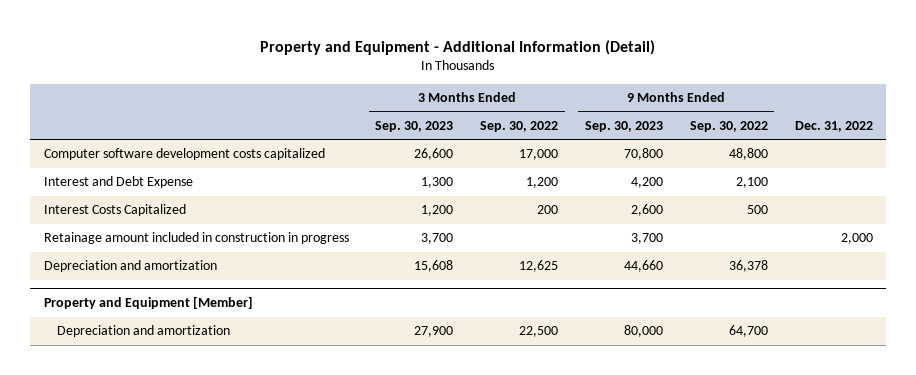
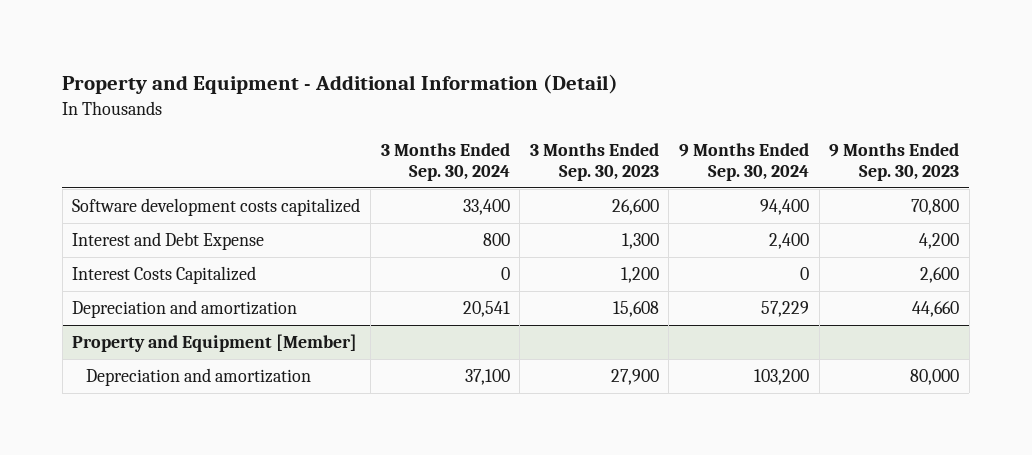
[480,120,559,132] Sep. 30, 2022 -> none
[689,120,768,132] Sep. 30, 2022 -> none
[794,120,873,132] Dec. 31, 2022 -> none
none -> [380,142,510,182] 3 Months Ended Sep. 30, 2024
none -> [678,142,809,182] 9 Months Ended Sep. 30, 2024
[43,148,325,161] Computer software development costs capitalized -> [72,197,361,216] Software development costs capitalized
[43,232,349,245] Retainage amount included in construction in progress -> none

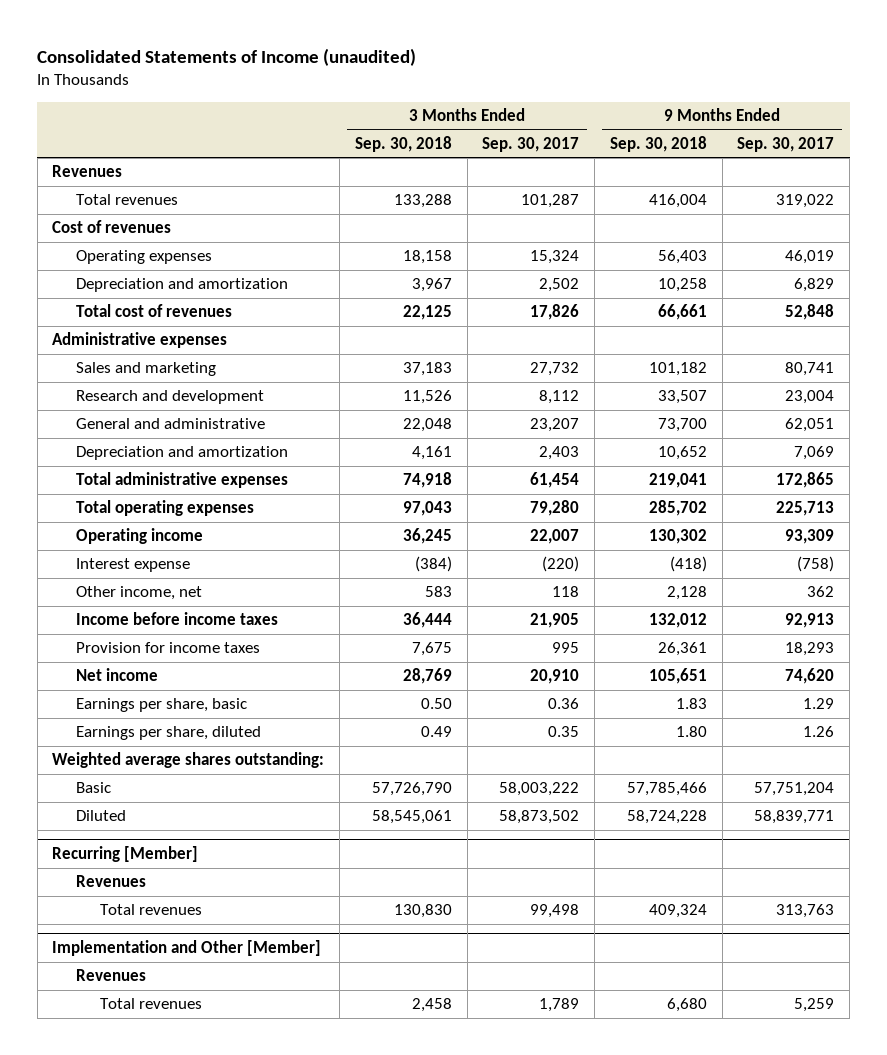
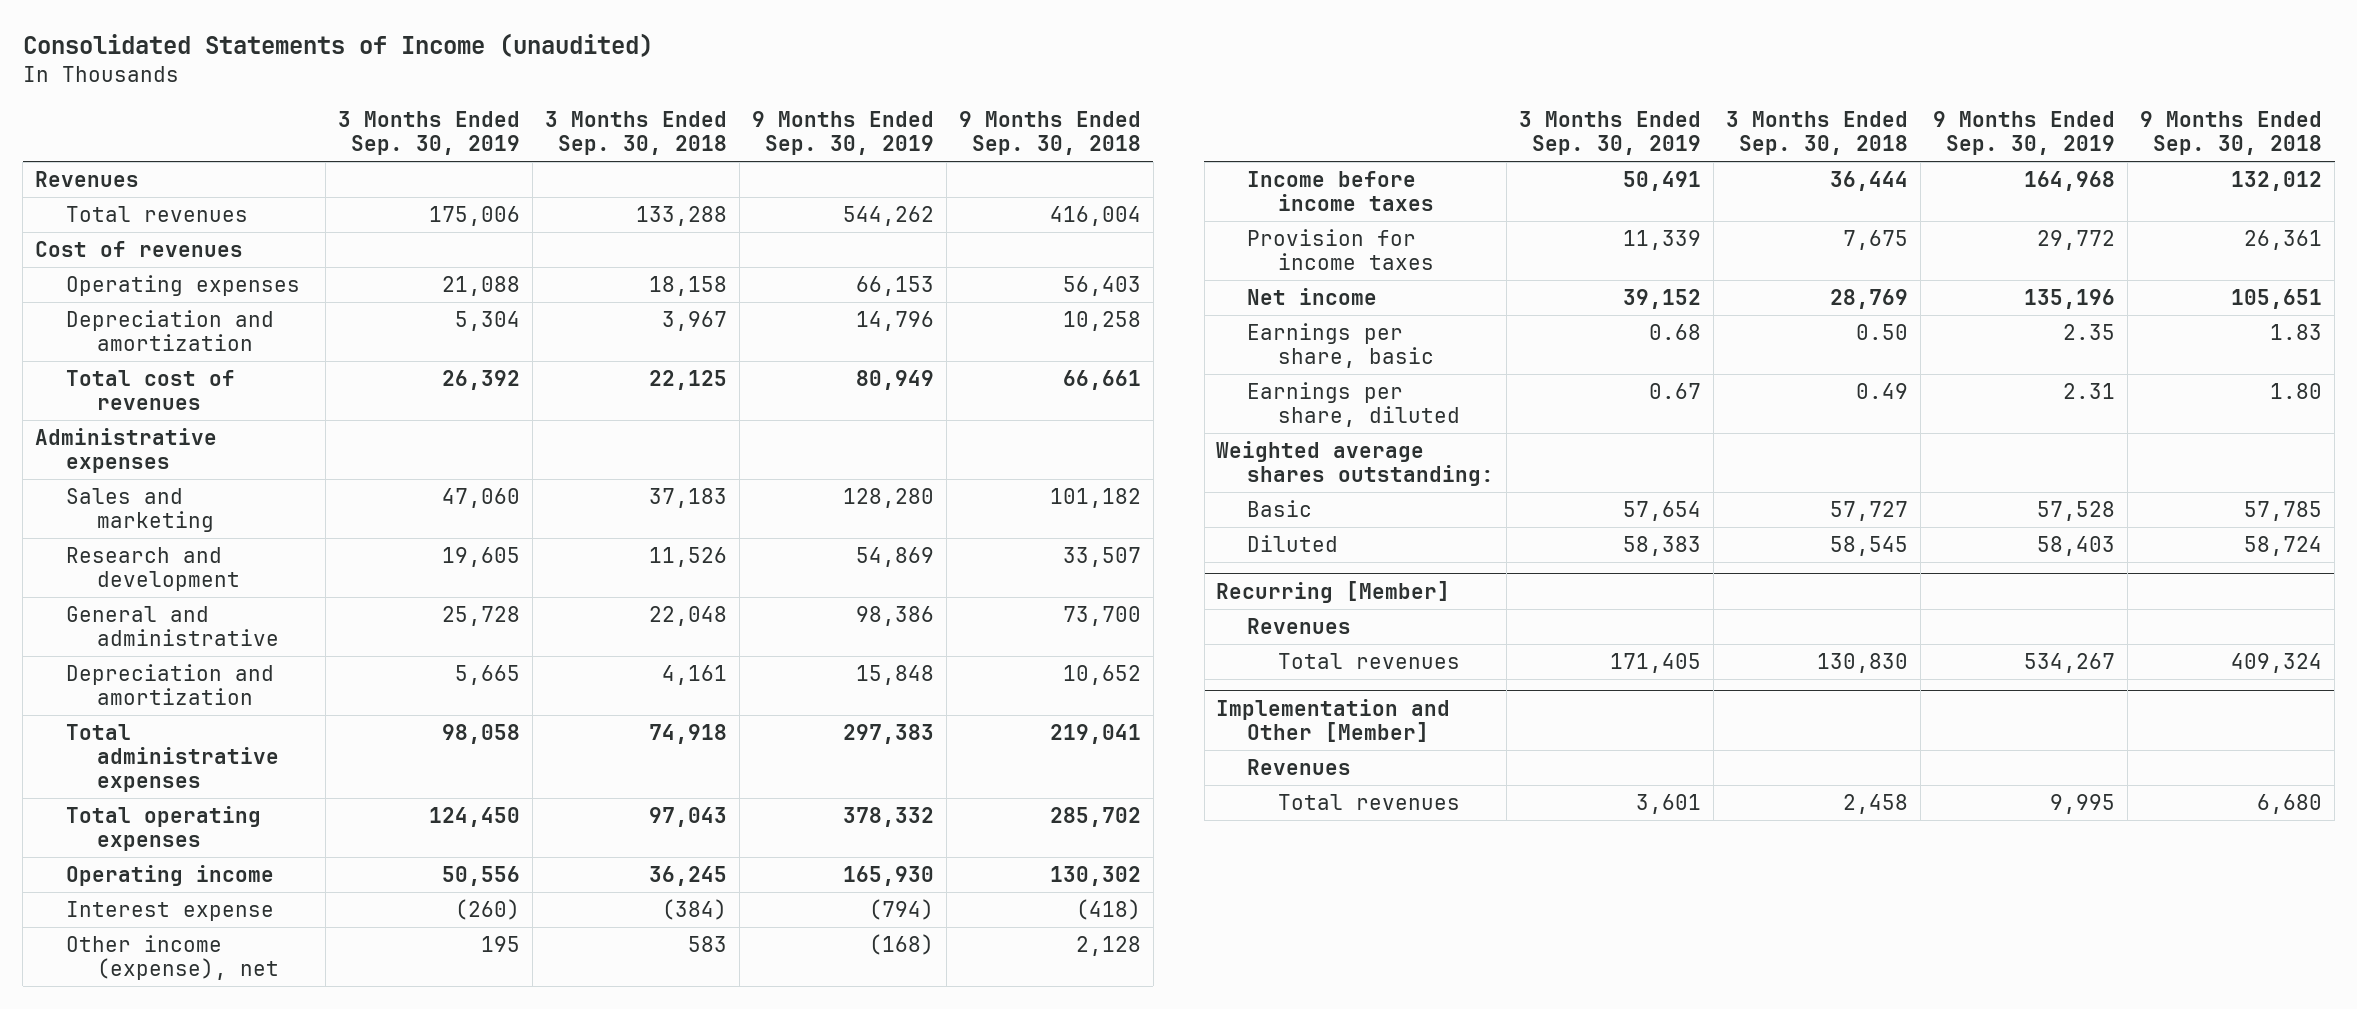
[482,136,580,152] Sep. 30, 2017 -> none
[737,136,835,152] Sep. 30, 2017 -> none
none -> [337,111,520,155] 3 Months Ended Sep. 30, 2019
none -> [751,111,934,155] 9 Months Ended Sep. 30, 2019
[76,586,203,601] Other income, net -> [66,935,279,980] Other income (expense), net
[371,782,452,797] 57,726,790 -> [1830,501,1909,522] 57,727
[626,782,707,797] 57,785,466 -> [2244,501,2323,522] 57,785
[371,810,452,825] 58,545,061 -> [1830,536,1909,557] 58,545
[626,810,707,825] 58,724,228 -> [2244,536,2323,557] 58,724

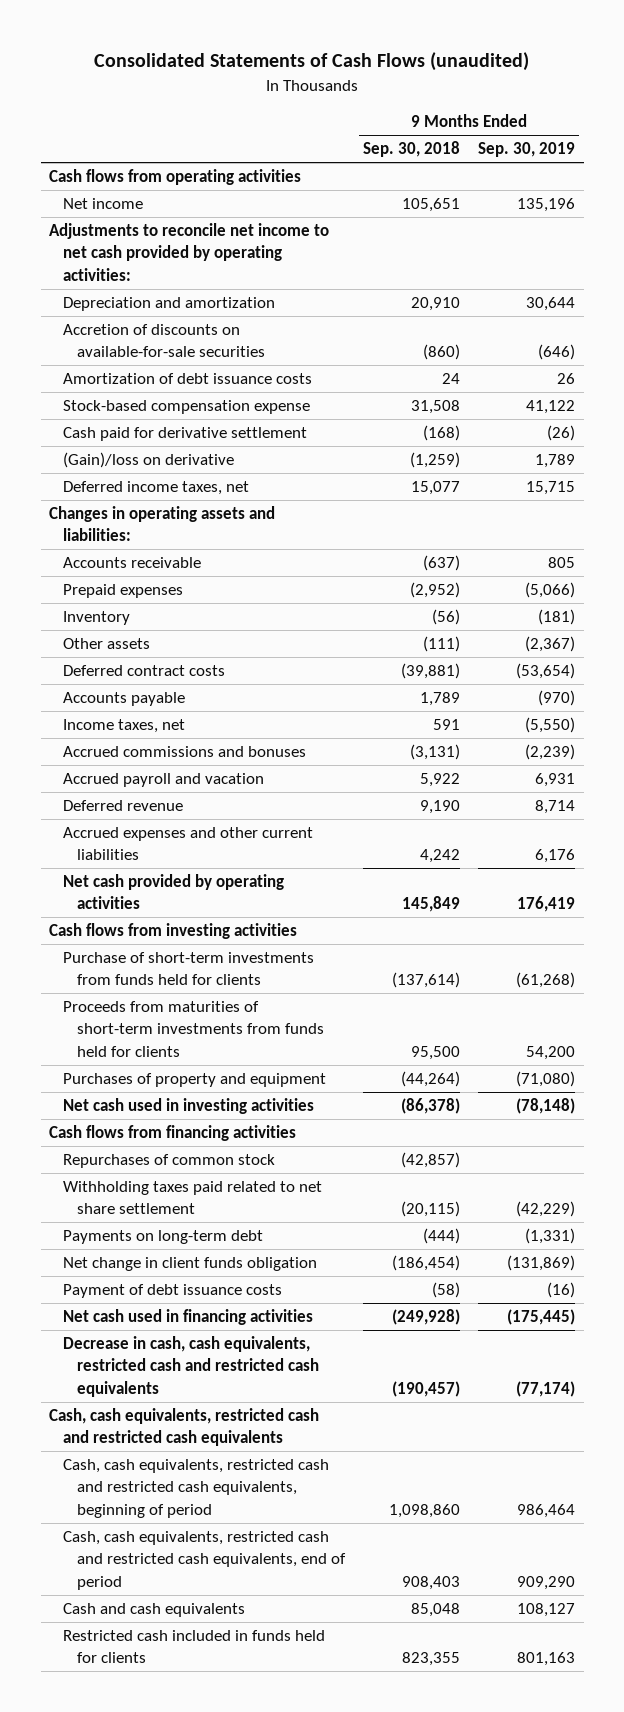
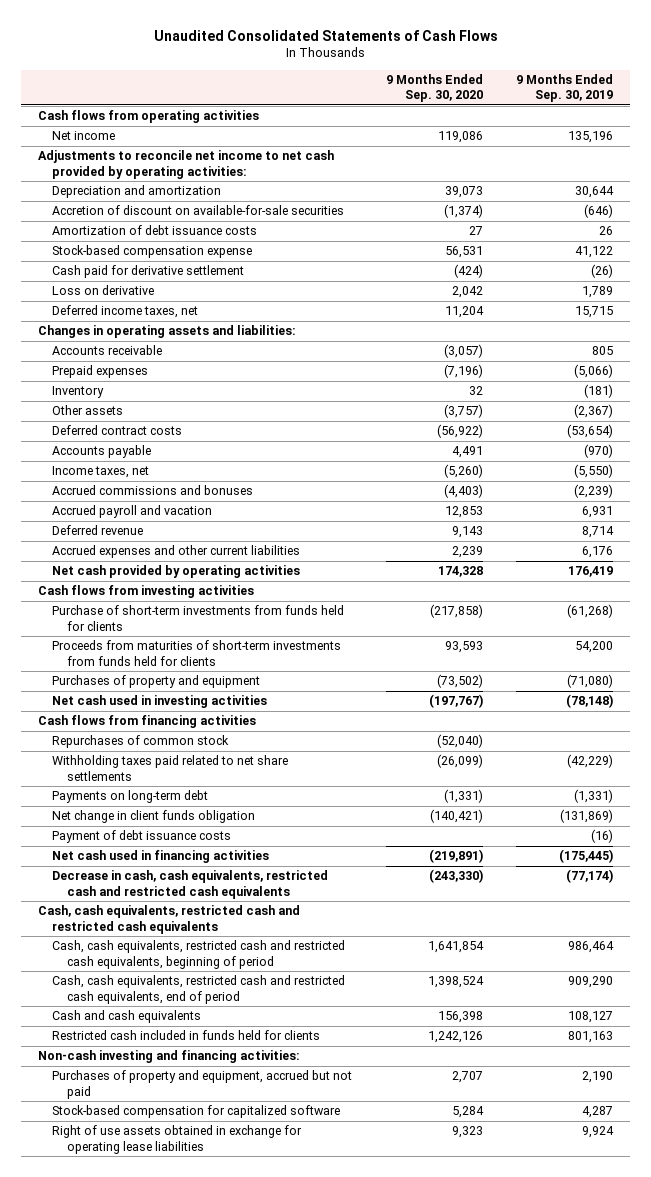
[94,52,530,72] Consolidated Statements of Cash Flows (unaudited) -> [153,29,498,41] Unaudited Consolidated Statements of Cash Flows
[363,141,461,158] Sep. 30, 2018 -> none
none -> [385,74,483,103] 9 Months Ended Sep. 30, 2020
[63,324,266,358] Accretion of discounts on available-for-sale securities -> [52,205,345,216] Accretion of discount on available-for-sale securities
[63,452,235,469] (Gain)/loss on derivative -> [52,285,155,296] Loss on derivative
[63,1181,323,1215] Withholding taxes paid related to net share settlement -> [52,755,289,781] Withholding taxes paid related to net share settlements
none -> [38,1050,301,1064] Non-cash investing and financing activities:
none -> [52,1070,353,1099] Purchases of property and equipment, accrued but not paid
none -> [52,1105,341,1119] Stock-based compensation for capitalized software
none -> [52,1125,303,1154] Right of use assets obtained in exchange for operating lease liabilities

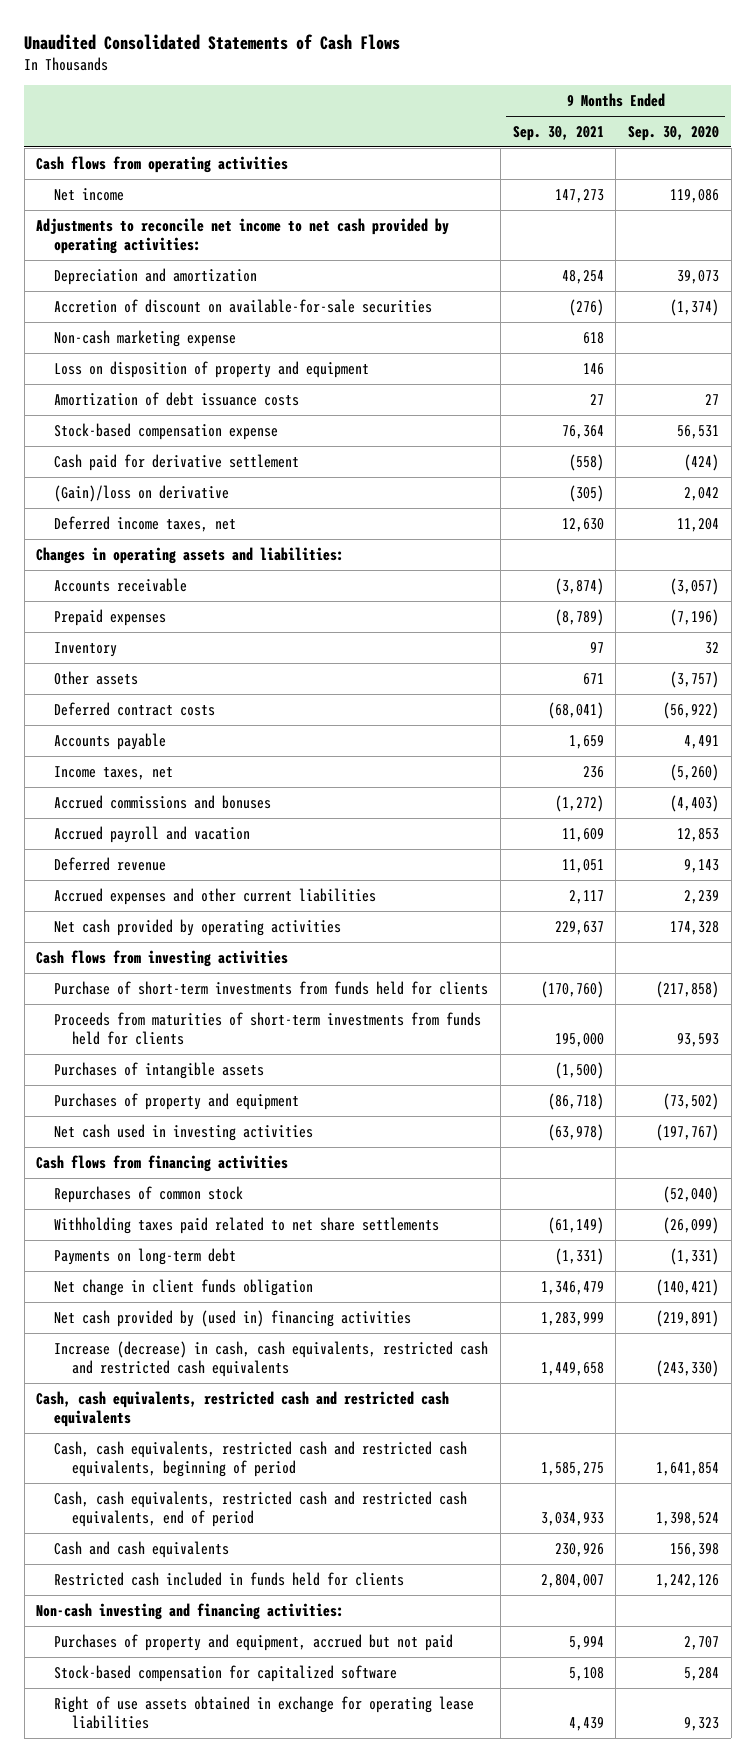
[516,74,614,103] 9 Months Ended Sep. 30, 2019 -> none
none -> [512,125,604,141] Sep. 30, 2021
none -> [54,329,237,347] Non-cash marketing expense
none -> [54,360,370,378] Loss on disposition of property and equipment
[52,285,155,296] Loss on derivative -> [54,484,230,502] (Gain)/loss on derivative
none -> [54,1061,265,1079] Purchases of intangible assets
[52,830,232,844] Payment of debt issuance costs -> none
[52,850,270,864] Net cash used in financing activities -> [54,1309,412,1327] Net cash provided by (used in) financing activities
[52,870,329,899] Decrease in cash, cash equivalents, restricted cash and restricted cash equivalents -> [54,1340,489,1377] Increase (decrease) in cash, cash equivalents, restricted cash and restricted cash equivalents

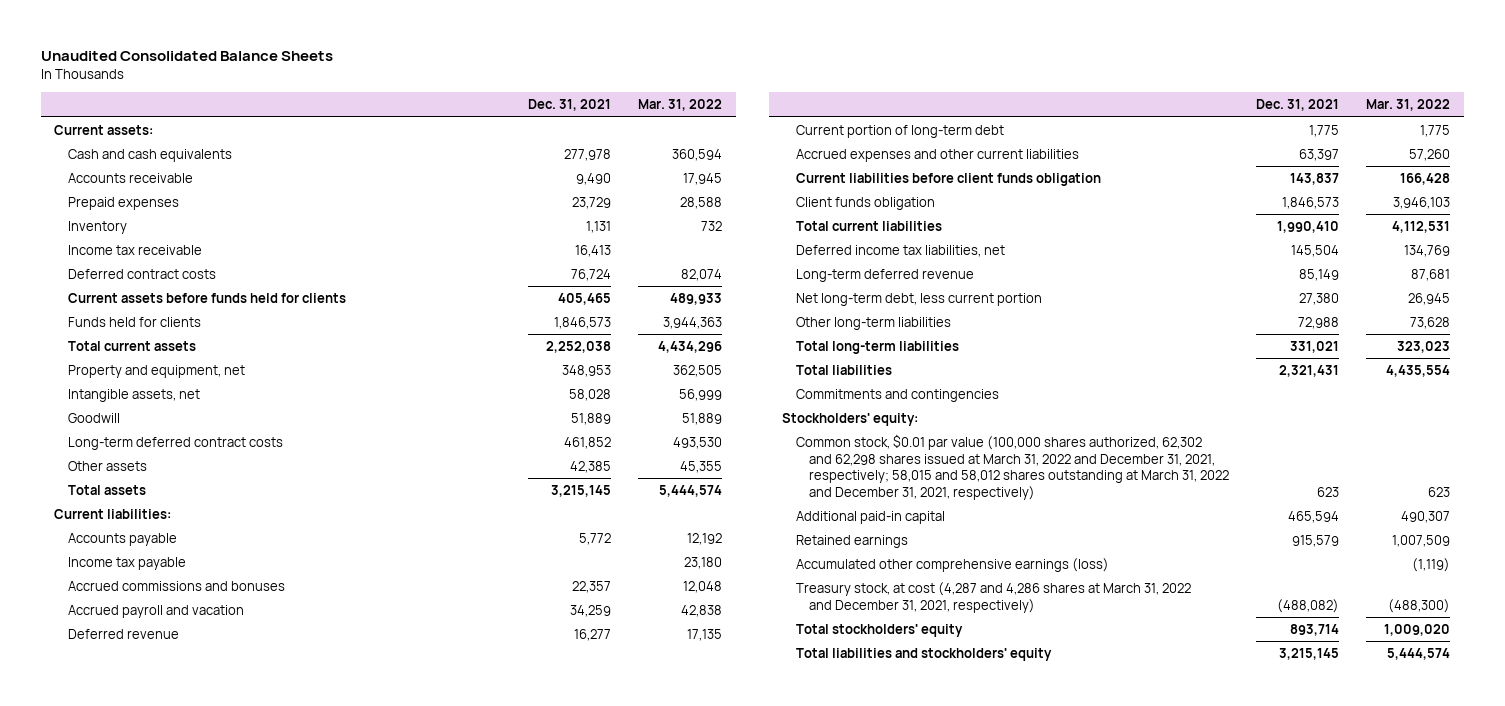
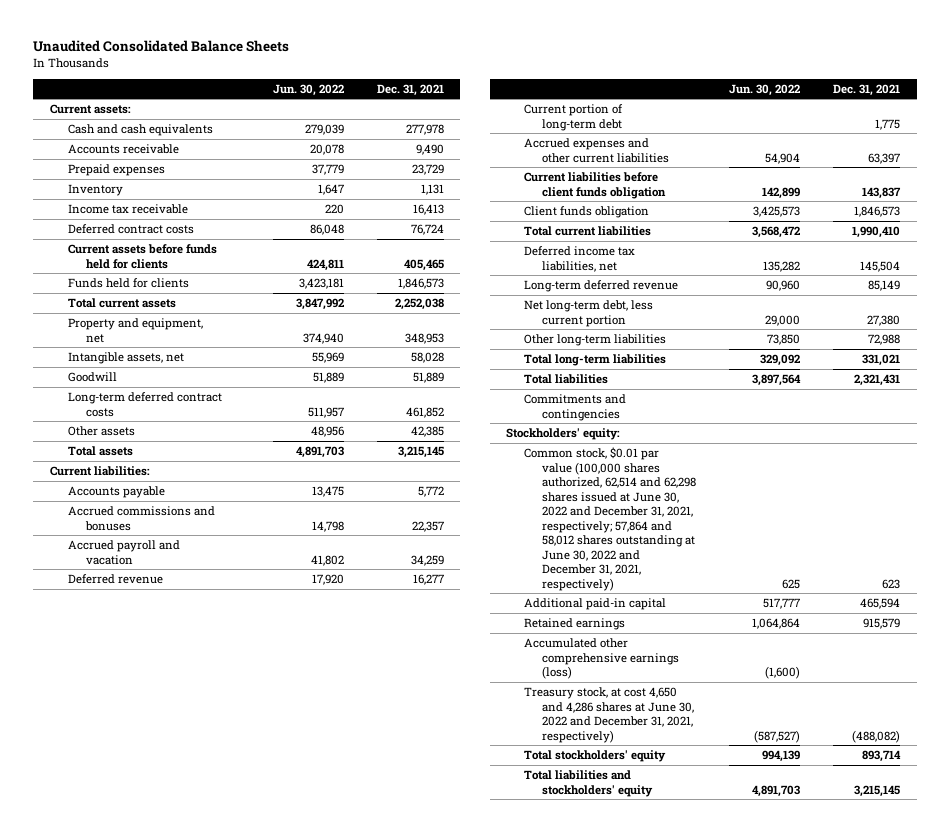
[638,99,723,112] Mar. 31, 2022 -> none
none -> [272,83,344,96] Jun. 30, 2022
[67,556,186,570] Income tax payable -> none
[795,433,1230,501] Common stock, $0.01 par value (100,000 shares authorized, 62,302 and 62,298 shares issued at March 31, 2022 and December 31, 2021, respectively; 58,015 and 58,012 shares outstanding at March 31, 2022 and December 31, 2021, respectively) -> [524,446,697,591] Common stock, $0.01 par value (100,000 shares authorized, 62,514 and 62,298 shares issued at June 30, 2022 and December 31, 2021, respectively; 57,864 and 58,012 shares outstanding at June 30, 2022 and December 31, 2021, respectively)
[795,581,1191,613] Treasury stock, at cost (4,287 and 4,286 shares at March 31, 2022 and December 31, 2021, respectively) -> [524,686,695,743] Treasury stock, at cost 4,650 and 4,286 shares at June 30, 2022 and December 31, 2021, respectively)

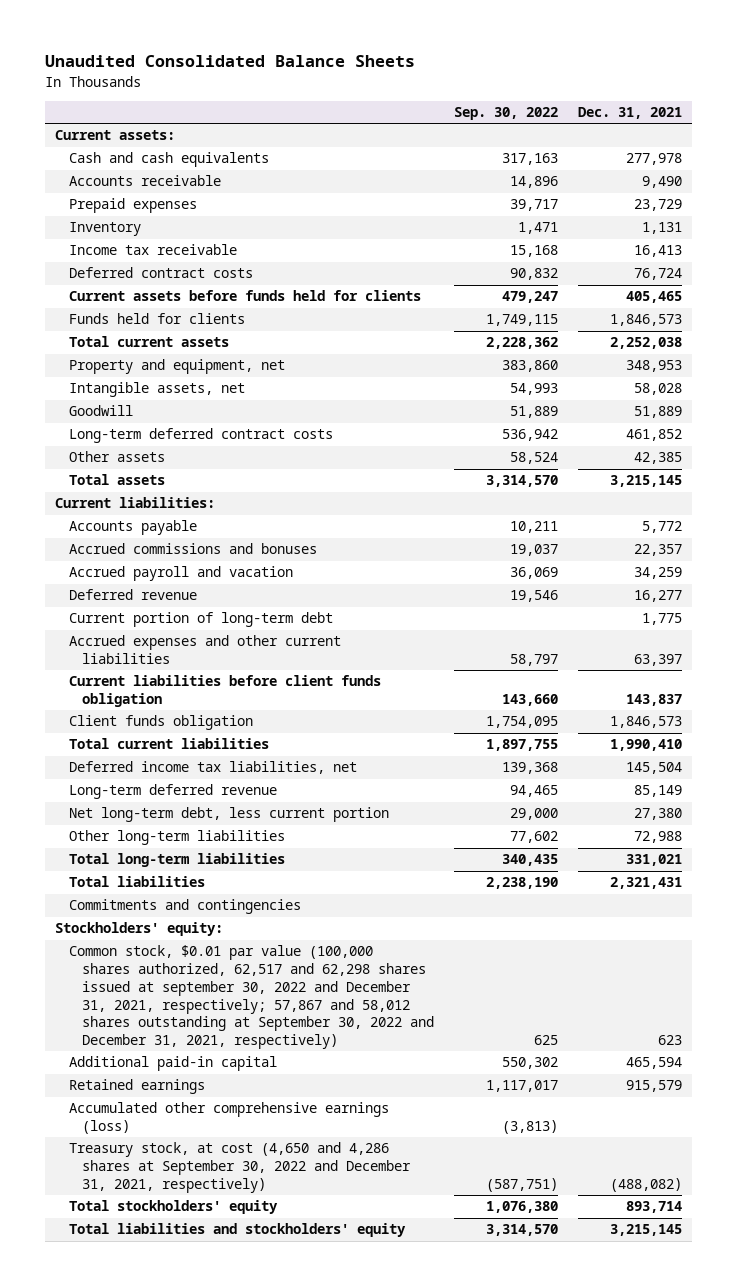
[272,83,344,96] Jun. 30, 2022 -> none
none -> [454,107,559,121] Sep. 30, 2022
[524,446,697,591] Common stock, $0.01 par value (100,000 shares authorized, 62,514 and 62,298 shares issued at June 30, 2022 and December 31, 2021, respectively; 57,864 and 58,012 shares outstanding at June 30, 2022 and December 31, 2021, respectively) -> [68,945,435,1050] Common stock, $0.01 par value (100,000 shares authorized, 62,517 and 62,298 shares issued at september 30, 2022 and December 31, 2021, respectively; 57,867 and 58,012 shares outstanding at September 30, 2022 and December 31, 2021, respectively)
[524,686,695,743] Treasury stock, at cost 4,650 and 4,286 shares at June 30, 2022 and December 31, 2021, respectively) -> [68,1142,412,1193] Treasury stock, at cost (4,650 and 4,286 shares at September 30, 2022 and December 31, 2021, respectively)

